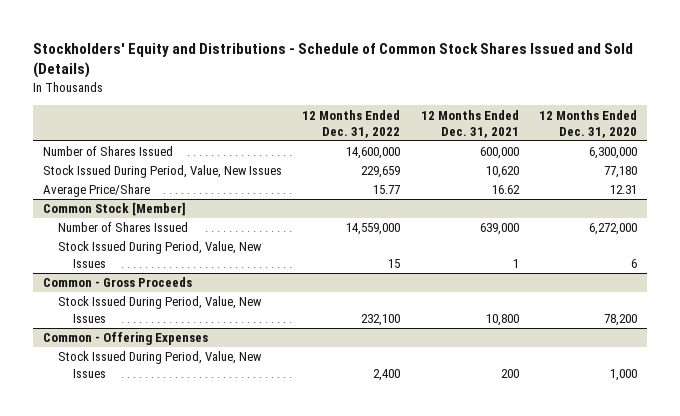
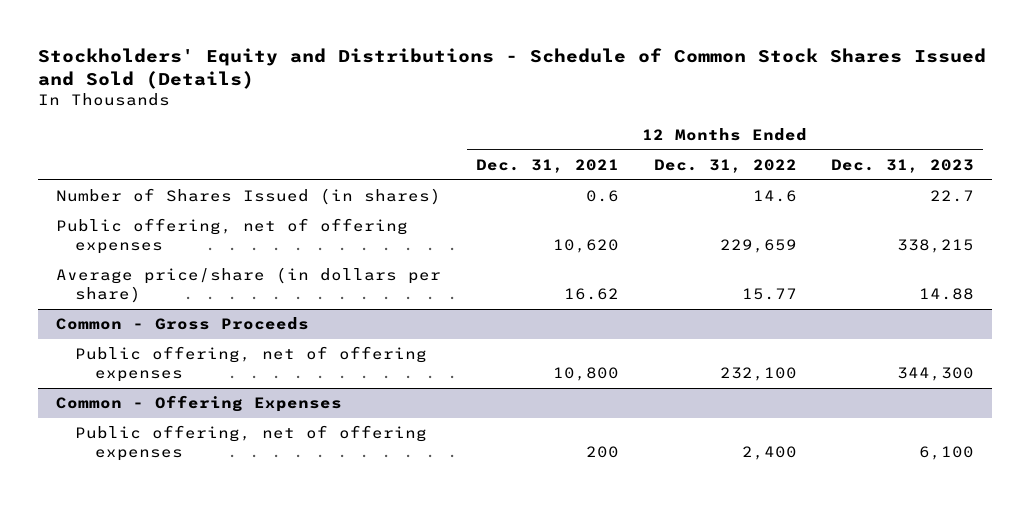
[538,109,637,138] 12 Months Ended Dec. 31, 2020 -> none
none -> [831,158,975,173] Dec. 31, 2023
[43,202,187,217] Common Stock [Member] -> none
[58,222,189,233] Number of Shares Issued -> none
[58,241,263,268] Stock Issued During Period, Value, New Issues -> none
[43,146,174,157] Number of Shares Issued -> [55,188,441,206] Number of Shares Issued (in shares)
[346,147,401,160] 14,600,000 -> [752,190,797,203] 14.6
[479,147,519,160] 600,000 -> [585,190,619,203] 0.6
[43,165,283,179] Stock Issued During Period, Value, New Issues -> [55,218,408,254] Public offering, net of offering expenses
[43,184,151,198] Average Price/Share -> [55,267,441,303] Average price/share (in dollars per share)
[58,296,263,323] Stock Issued During Period, Value, New Issues -> [75,346,428,382] Public offering, net of offering expenses
[58,351,263,378] Stock Issued During Period, Value, New Issues -> [75,425,428,461] Public offering, net of offering expenses

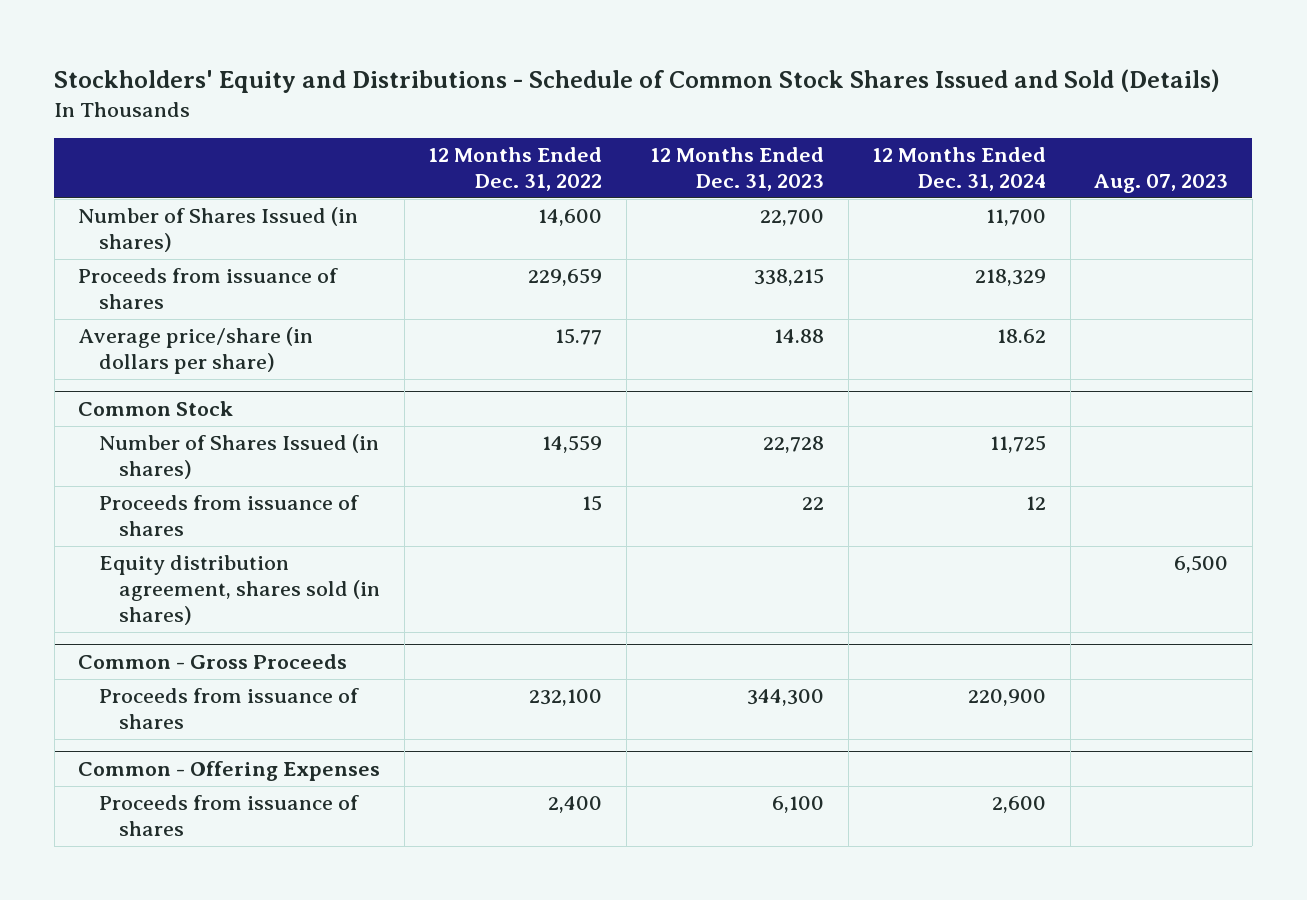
[475,158,619,173] Dec. 31, 2021 -> none
none -> [872,147,1047,192] 12 Months Ended Dec. 31, 2024
none -> [1094,174,1229,194] Aug. 07, 2023
[752,190,797,203] 14.6 -> [538,209,603,227] 14,600
[930,190,975,203] 22.7 -> [760,209,825,227] 22,700
[55,218,408,254] Public offering, net of offering expenses -> [78,268,339,310] Proceeds from issuance of shares
none -> [78,401,234,417] Common Stock
none -> [98,434,379,480] Number of Shares Issued (in shares)
none -> [98,495,359,537] Proceeds from issuance of shares
none -> [98,555,381,626] Equity distribution agreement, shares sold (in shares)
[75,346,428,382] Public offering, net of offering expenses -> [98,688,359,730] Proceeds from issuance of shares
[75,425,428,461] Public offering, net of offering expenses -> [98,795,359,837] Proceeds from issuance of shares

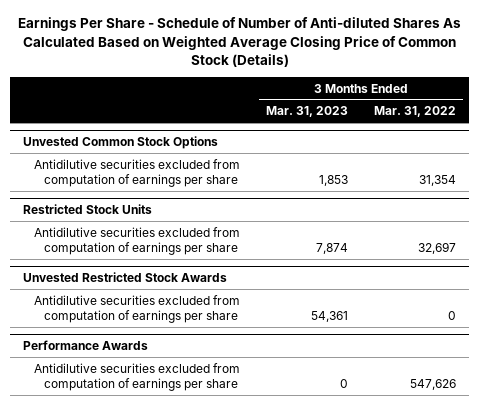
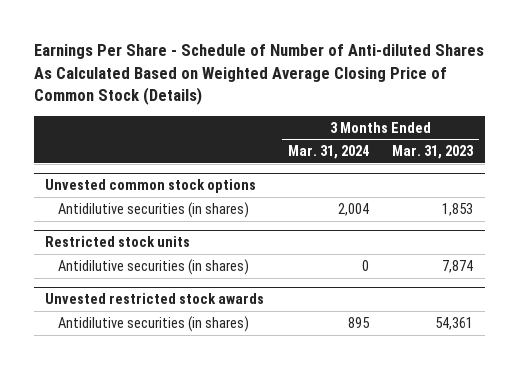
[374,106,457,118] Mar. 31, 2022 -> none
none -> [287,145,369,160] Mar. 31, 2024
[23,340,149,351] Performance Awards -> none
[33,362,240,391] Antidilutive securities excluded from computation of earnings per share -> none
[23,136,219,150] Unvested Common Stock Options -> [45,179,257,194] Unvested common stock options
[33,158,240,187] Antidilutive securities excluded from computation of earnings per share -> [57,201,249,218] Antidilutive securities (in shares)
[23,204,153,215] Restricted Stock Units -> [45,236,191,248] Restricted stock units
[33,226,240,255] Antidilutive securities excluded from computation of earnings per share -> [57,258,249,275] Antidilutive securities (in shares)
[23,272,228,283] Unvested Restricted Stock Awards -> [45,293,265,305] Unvested restricted stock awards
[33,294,240,323] Antidilutive securities excluded from computation of earnings per share -> [57,315,249,332] Antidilutive securities (in shares)

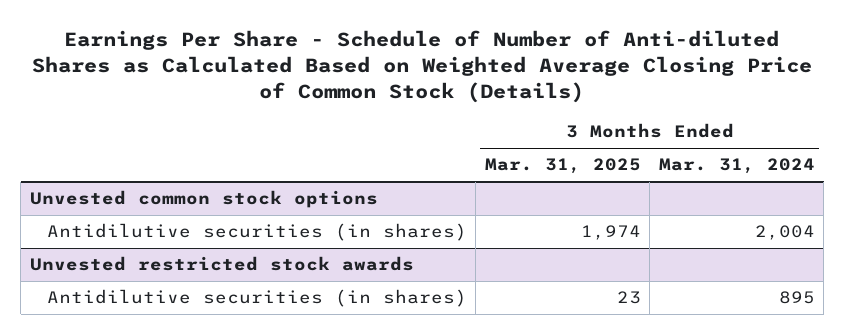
[33,44,484,106] Earnings Per Share - Schedule of Number of Anti-diluted Shares As Calculated Based on Weighted Average Closing Price of Common Stock (Details) -> [32,30,813,104] Earnings Per Share - Schedule of Number of Anti-diluted Shares as Calculated Based on Weighted Average Closing Price of Common Stock (Details)
[392,145,475,160] Mar. 31, 2023 -> none
none -> [484,158,641,175] Mar. 31, 2025
[45,236,191,248] Restricted stock units -> none
[57,258,249,275] Antidilutive securities (in shares) -> none

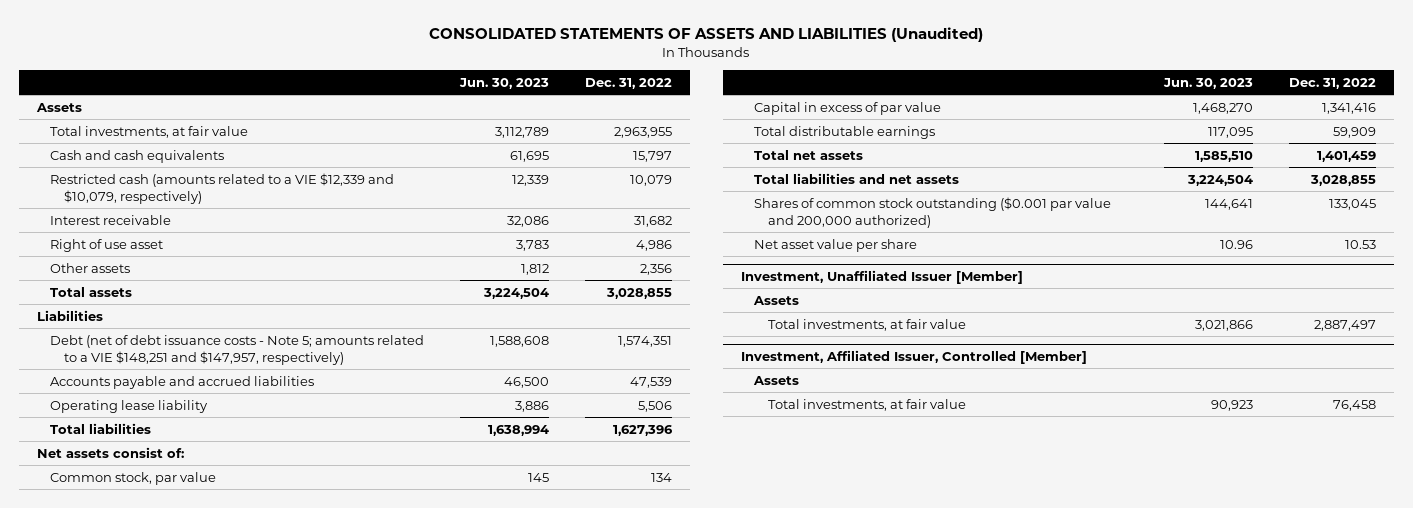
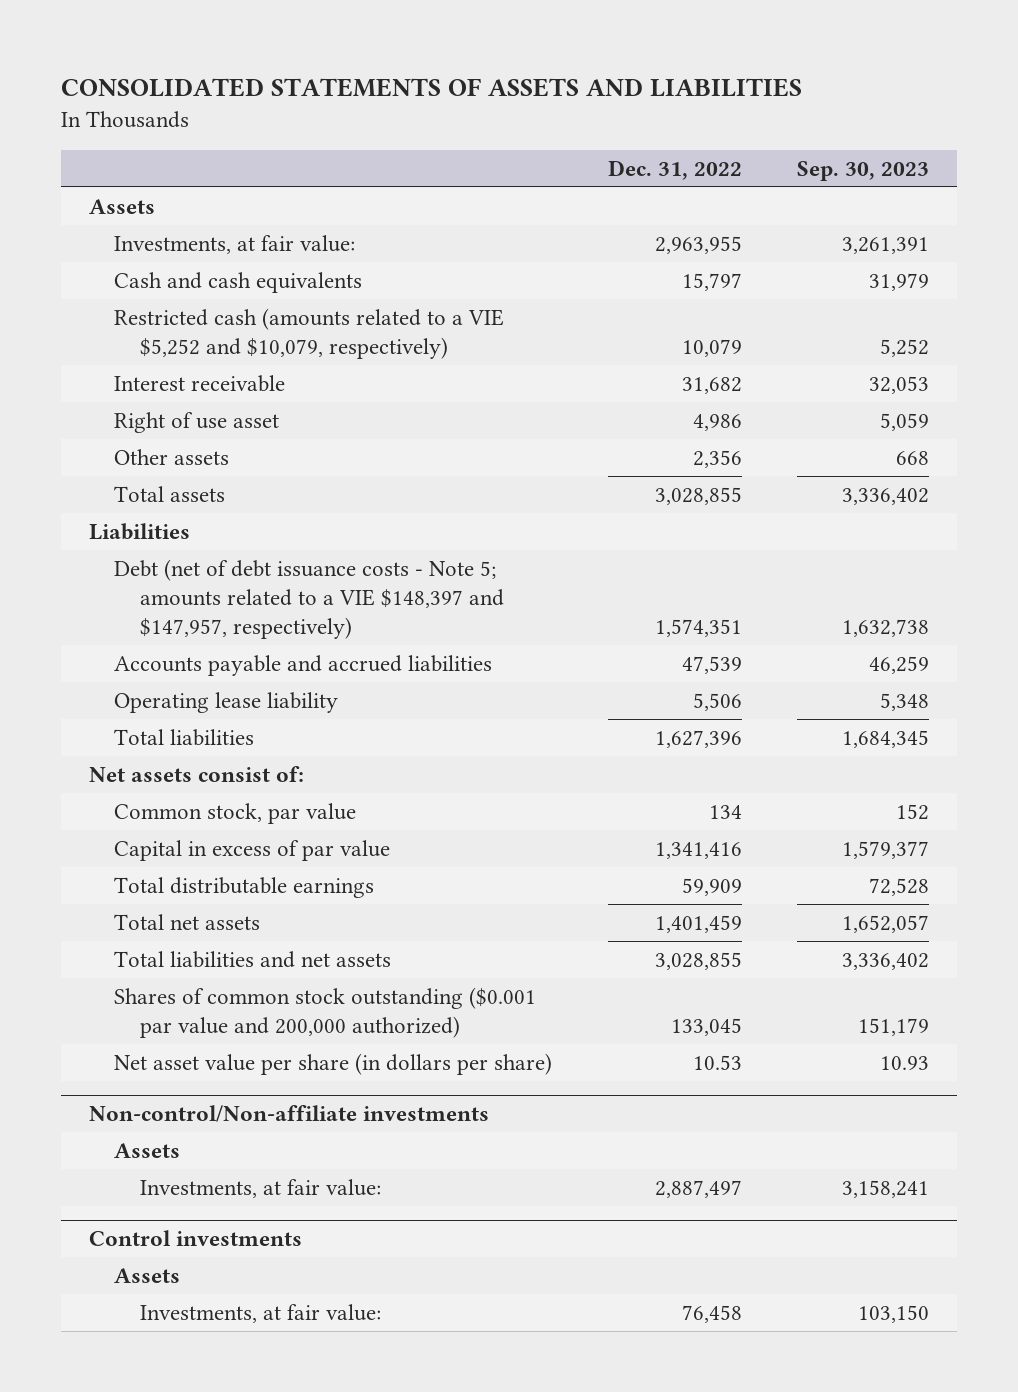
[429,27,984,43] CONSOLIDATED STATEMENTS OF ASSETS AND LIABILITIES (Unaudited) -> [61,78,803,98] CONSOLIDATED STATEMENTS OF ASSETS AND LIABILITIES
[459,77,550,89] Jun. 30, 2023 -> none
none -> [797,160,930,181] Sep. 30, 2023
[50,125,249,138] Total investments, at fair value -> [114,234,356,254] Investments, at fair value:
[50,172,395,204] Restricted cash (amounts related to a VIE $12,339 and $10,079, respectively) -> [114,307,505,359] Restricted cash (amounts related to a VIE $5,252 and $10,079, respectively)
[50,334,425,365] Debt (net of debt issuance costs - Note 5; amounts related to a VIE $148,251 and $147,957, respectively) -> [114,558,504,639] Debt (net of debt issuance costs - Note 5; amounts related to a VIE $148,397 and $147,957, respectively)
[754,238,918,252] Net asset value per share -> [114,1052,553,1075] Net asset value per share (in dollars per share)
[740,270,1023,285] Investment, Unaffiliated Issuer [Member] -> [88,1105,489,1123] Non-control/Non-affiliate investments
[768,318,967,331] Total investments, at fair value -> [139,1178,381,1198] Investments, at fair value:
[740,350,1087,365] Investment, Affiliated Issuer, Controlled [Member] -> [88,1230,302,1247] Control investments
[768,398,967,411] Total investments, at fair value -> [139,1303,381,1323] Investments, at fair value:

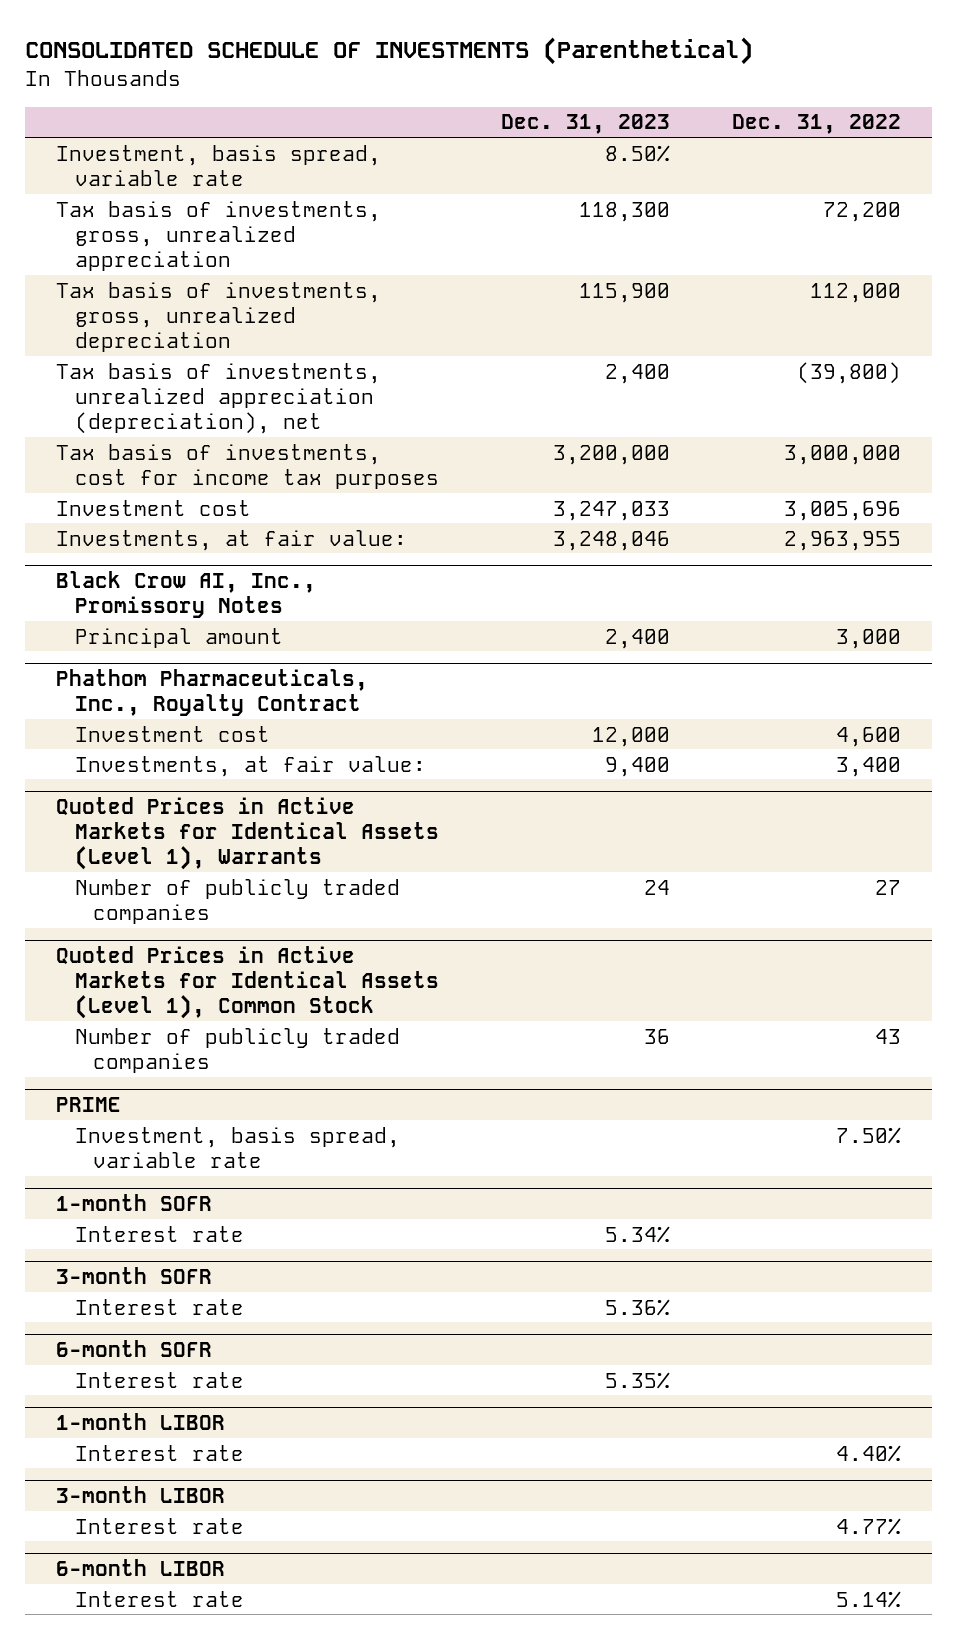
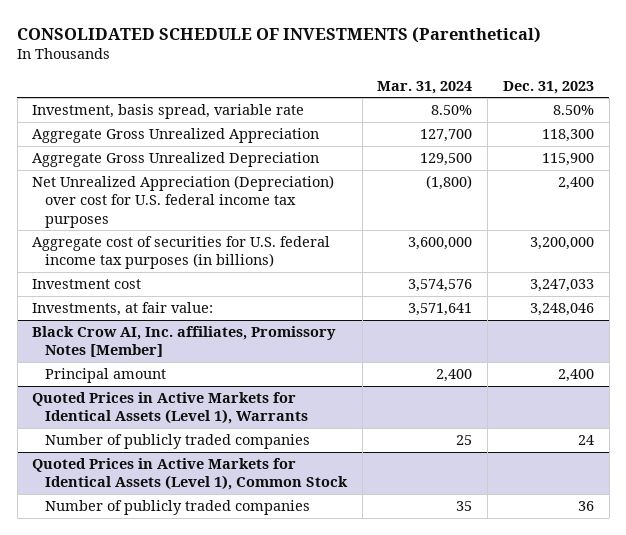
[731,114,901,135] Dec. 31, 2022 -> none
none -> [377,80,473,94] Mar. 31, 2024
[56,200,382,271] Tax basis of investments, gross, unrealized appreciation -> [32,128,320,144] Aggregate Gross Unrealized Appreciation
[56,281,382,352] Tax basis of investments, gross, unrealized depreciation -> [32,152,320,168] Aggregate Gross Unrealized Depreciation
[56,362,382,434] Tax basis of investments, unrealized appreciation (depreciation), net -> [32,175,335,228] Net Unrealized Appreciation (Depreciation) over cost for U.S. federal income tax purposes
[56,443,439,489] Tax basis of investments, cost for income tax purposes -> [32,236,331,270] Aggregate cost of securities for U.S. federal income tax purposes (in billions)
[56,571,317,619] Black Crow AI, Inc., Promissory Notes -> [32,326,337,358] Black Crow AI, Inc. affiliates, Promissory Notes [Member]
[56,669,369,717] Phathom Pharmaceuticals, Inc., Royalty Contract -> none
[74,725,270,742] Investment cost -> none
[74,755,426,777] Investments, at fair value: -> none
[56,1097,122,1113] PRIME -> none
[74,1126,400,1168] Investment, basis spread, variable rate -> none
[56,1194,213,1212] 1-month SOFR -> none
[74,1225,244,1242] Interest rate -> none
[56,1267,213,1285] 3-month SOFR -> none
[74,1298,244,1315] Interest rate -> none
[56,1340,213,1358] 6-month SOFR -> none
[74,1371,244,1388] Interest rate -> none
[56,1413,226,1431] 1-month LIBOR -> none
[74,1444,244,1461] Interest rate -> none
[56,1486,226,1504] 3-month LIBOR -> none
[74,1517,244,1534] Interest rate -> none
[56,1559,226,1577] 6-month LIBOR -> none
[74,1590,244,1607] Interest rate -> none

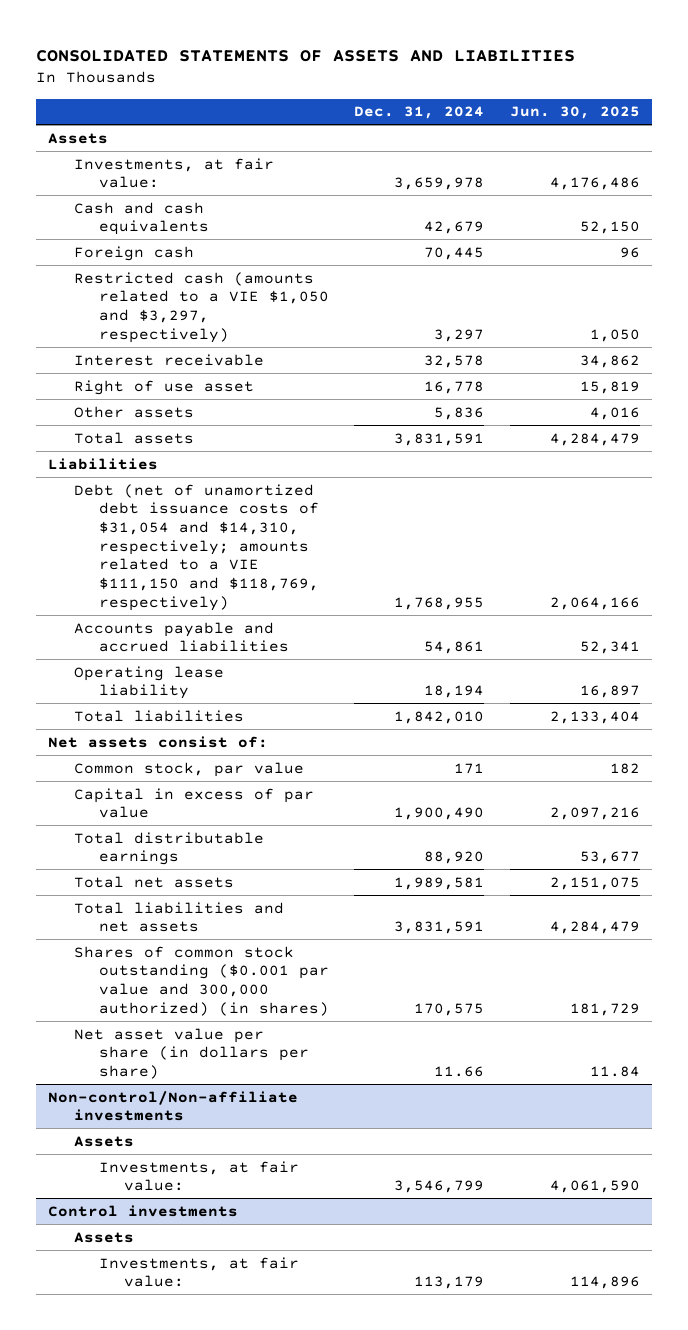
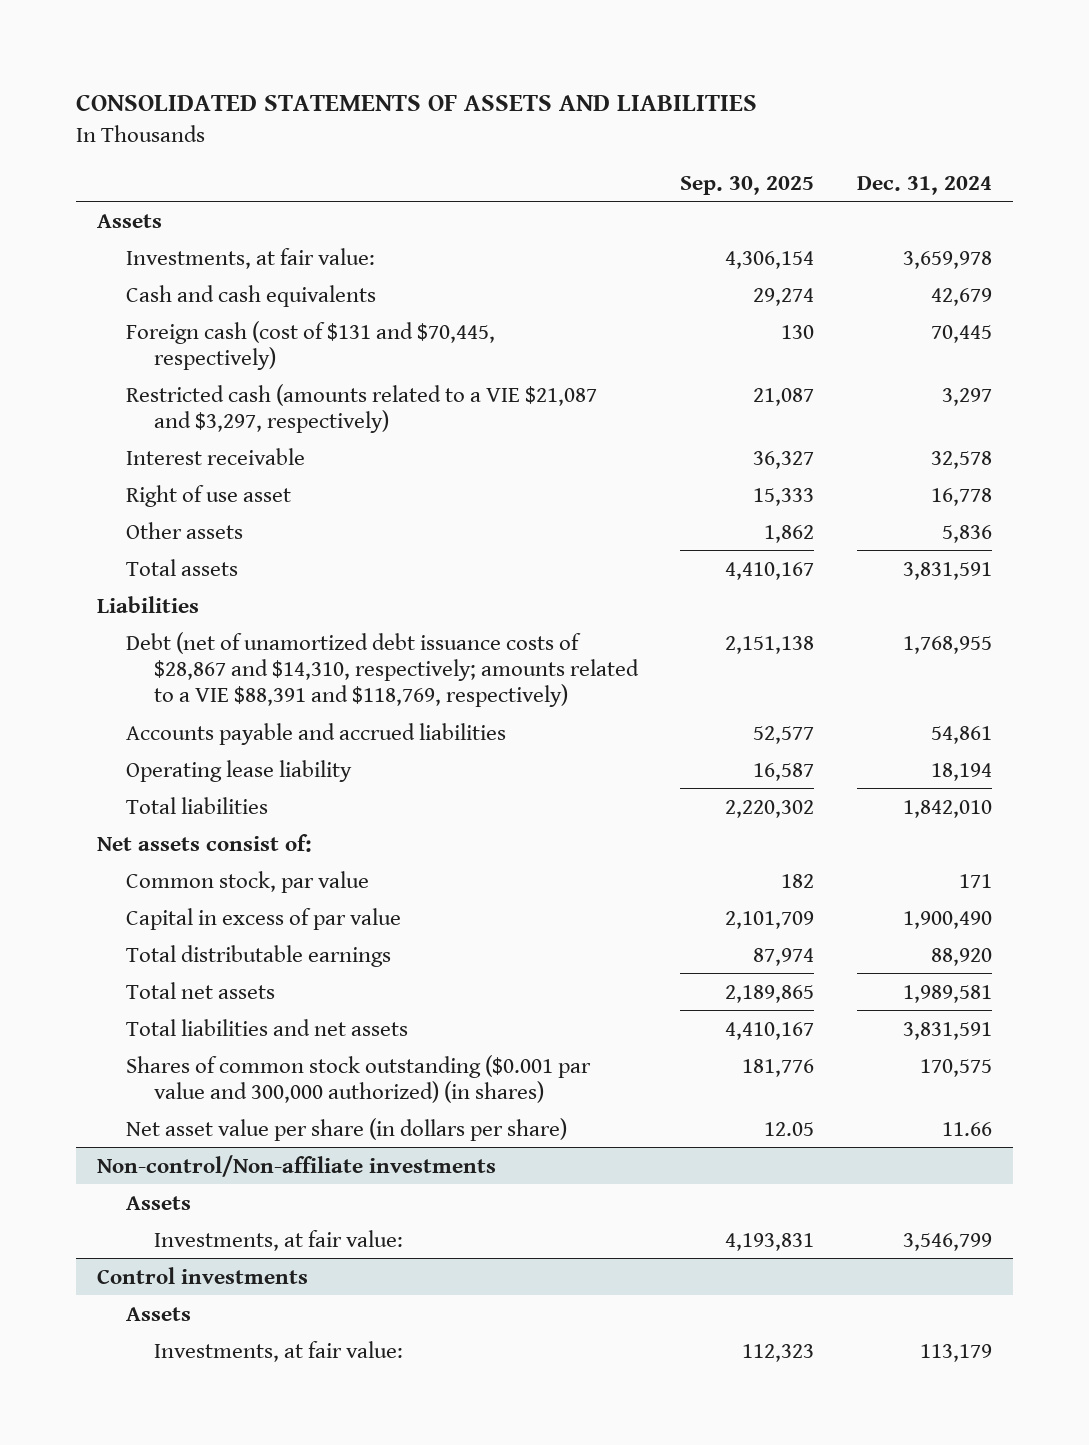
[509,106,640,120] Jun. 30, 2025 -> none
none -> [680,175,815,195] Sep. 30, 2025
[73,245,194,261] Foreign cash -> [125,320,495,370] Foreign cash (cost of $131 and $70,445, respectively)
[73,271,329,343] Restricted cash (amounts related to a VIE $1,050 and $3,297, respectively) -> [125,383,597,433] Restricted cash (amounts related to a VIE $21,087 and $3,297, respectively)
[73,483,319,611] Debt (net of unamortized debt issuance costs of $31,054 and $14,310, respectively; amounts related to a VIE $111,150 and $118,769, respectively) -> [125,631,639,707] Debt (net of unamortized debt issuance costs of $28,867 and $14,310, respectively; amounts related to a VIE $88,391 and $118,769, respectively)

